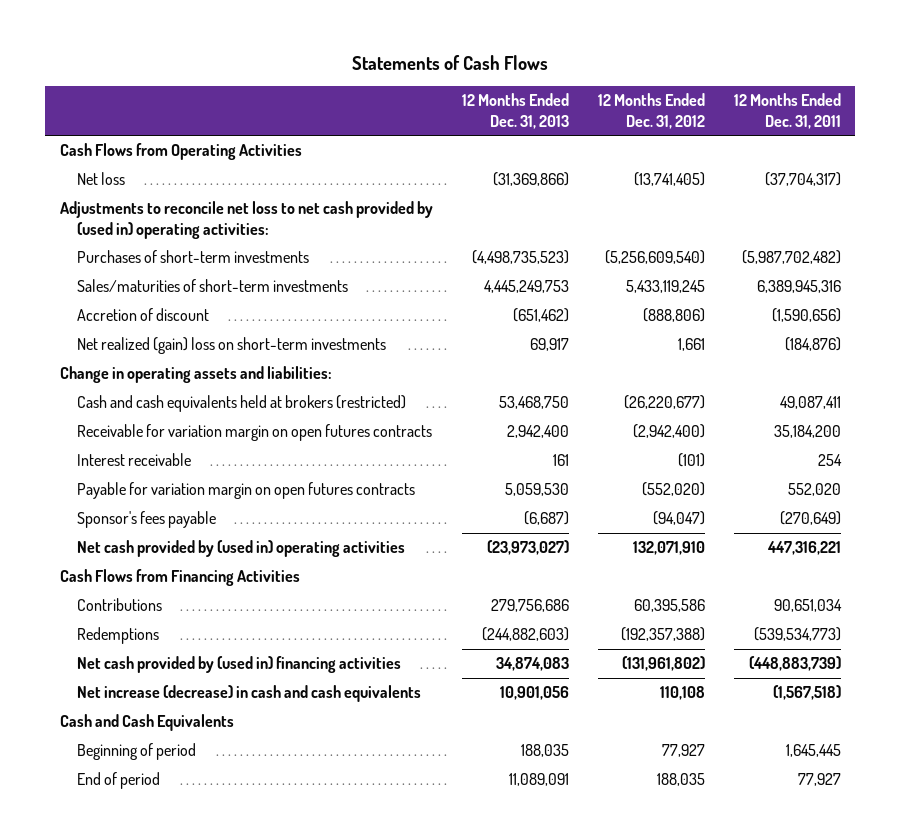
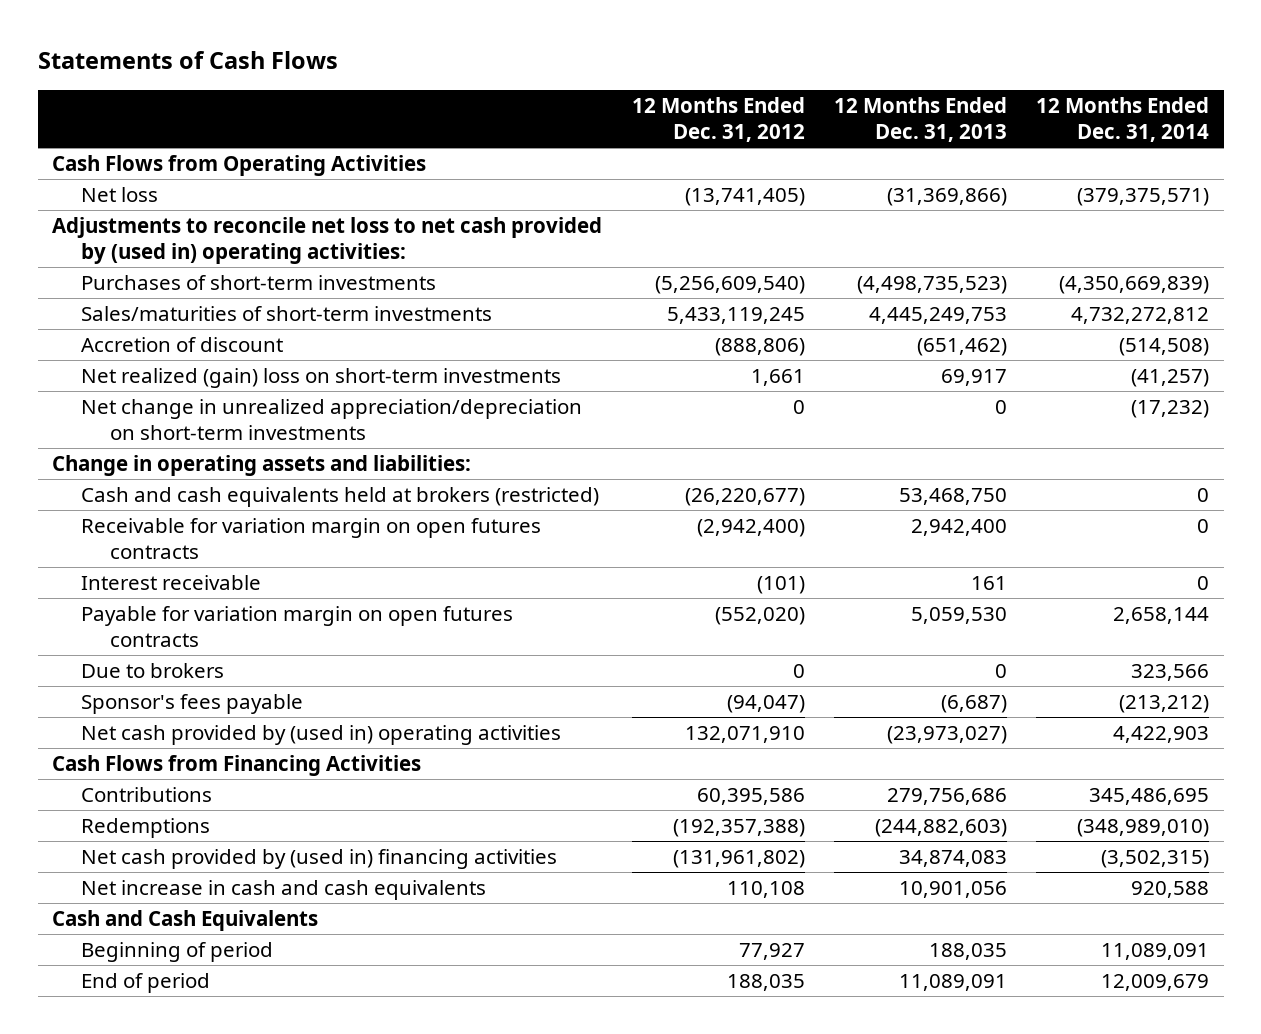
[733,93,841,129] 12 Months Ended Dec. 31, 2011 -> none
none -> [1036,96,1210,142] 12 Months Ended Dec. 31, 2014
none -> [81,398,583,441] Net change in unrealized appreciation/depreciation on short-term investments
none -> [81,662,225,678] Due to brokers
[76,685,421,703] Net increase (decrease) in cash and cash equivalents -> [81,879,487,900] Net increase in cash and cash equivalents

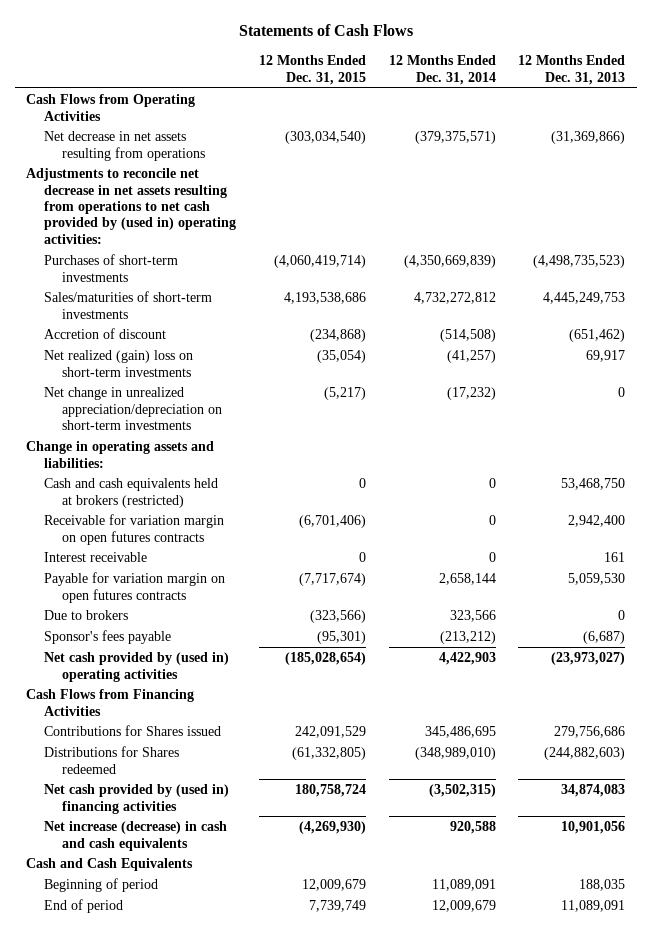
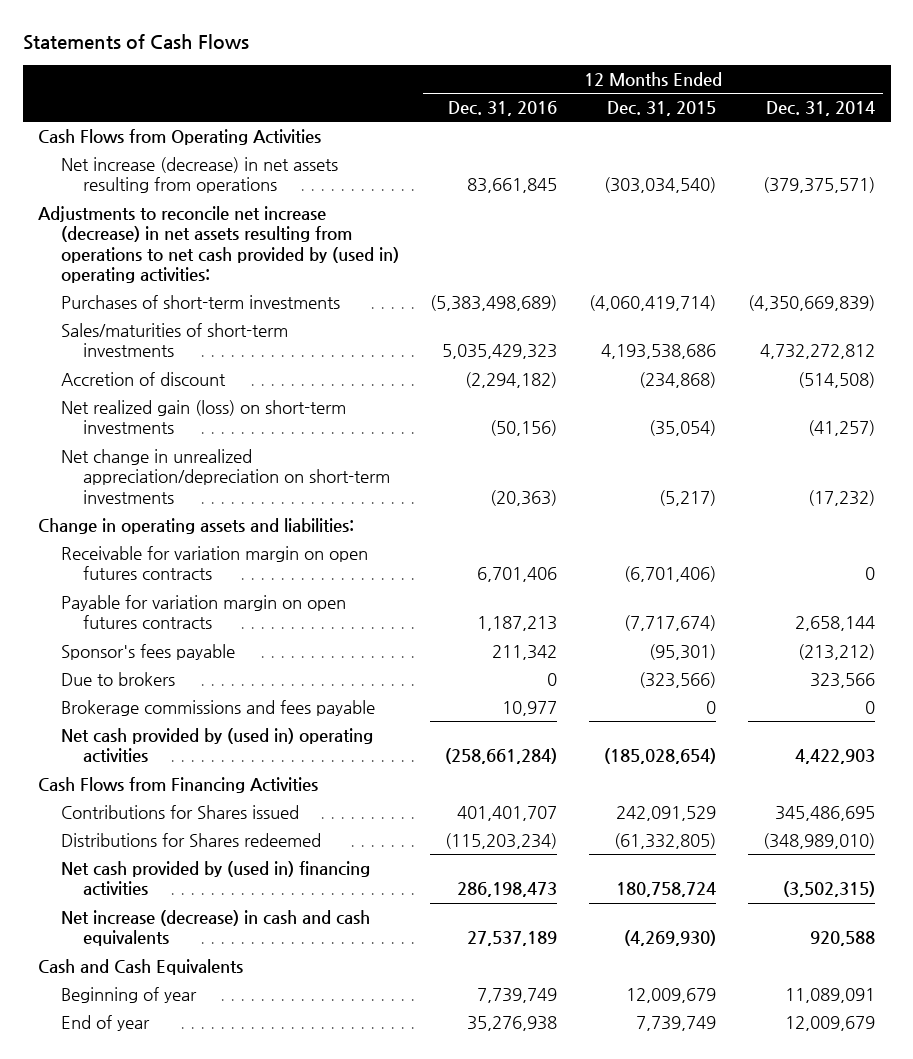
[518,55,626,85] 12 Months Ended Dec. 31, 2013 -> none
none -> [448,101,558,117] Dec. 31, 2016
[43,131,205,161] Net decrease in net assets resulting from operations -> [60,156,338,194] Net increase (decrease) in net assets resulting from operations
[26,168,236,244] Adjustments to reconcile net decrease in net assets resulting from operations to net cash provided by (used in) operating activities: -> [38,205,399,283] Adjustments to reconcile net increase (decrease) in net assets resulting from operations to net cash provided by (used in) operating activities:
[43,350,193,377] Net realized (gain) loss on short-term investments -> [60,399,346,435] Net realized gain (loss) on short-term investments
[43,478,218,508] Cash and cash equivalents held at brokers (restricted) -> none
[43,552,147,563] Interest receivable -> none
[43,610,128,621] Due to brokers -> [60,671,175,686] Due to brokers
none -> [60,699,375,716] Brokerage commissions and fees payable
[43,878,158,893] Beginning of period -> [60,986,197,1003] Beginning of year
[43,899,123,914] End of period -> [60,1014,150,1031] End of year

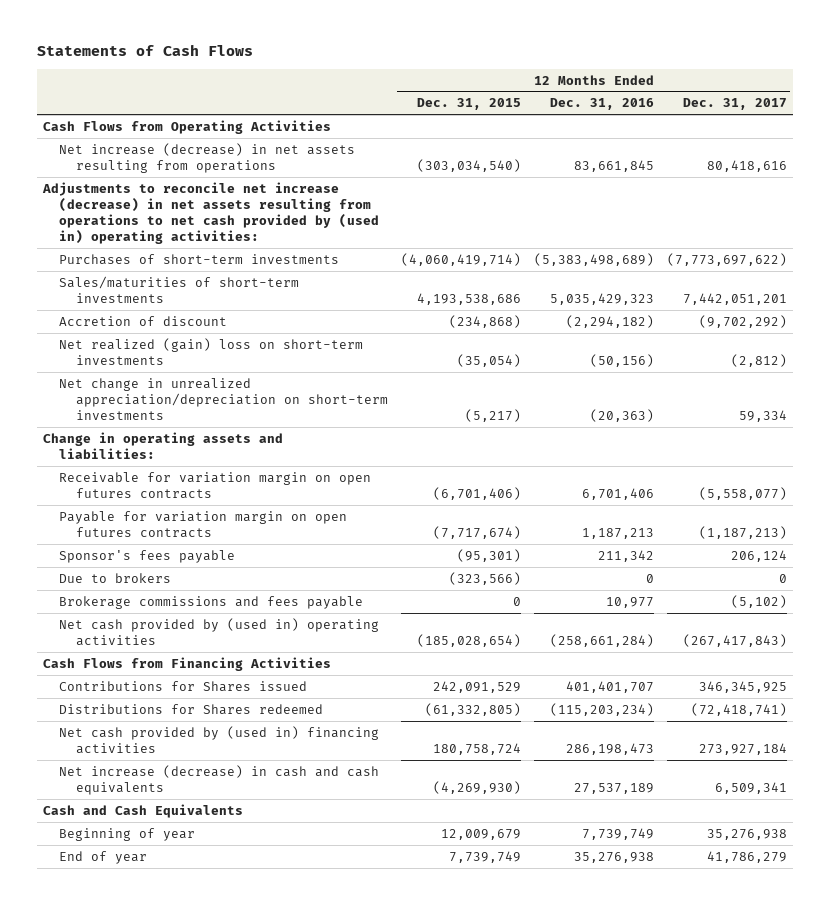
[765,101,875,117] Dec. 31, 2014 -> none
none -> [682,98,787,111] Dec. 31, 2017
[60,399,346,435] Net realized gain (loss) on short-term investments -> [59,337,364,365] Net realized (gain) loss on short-term investments

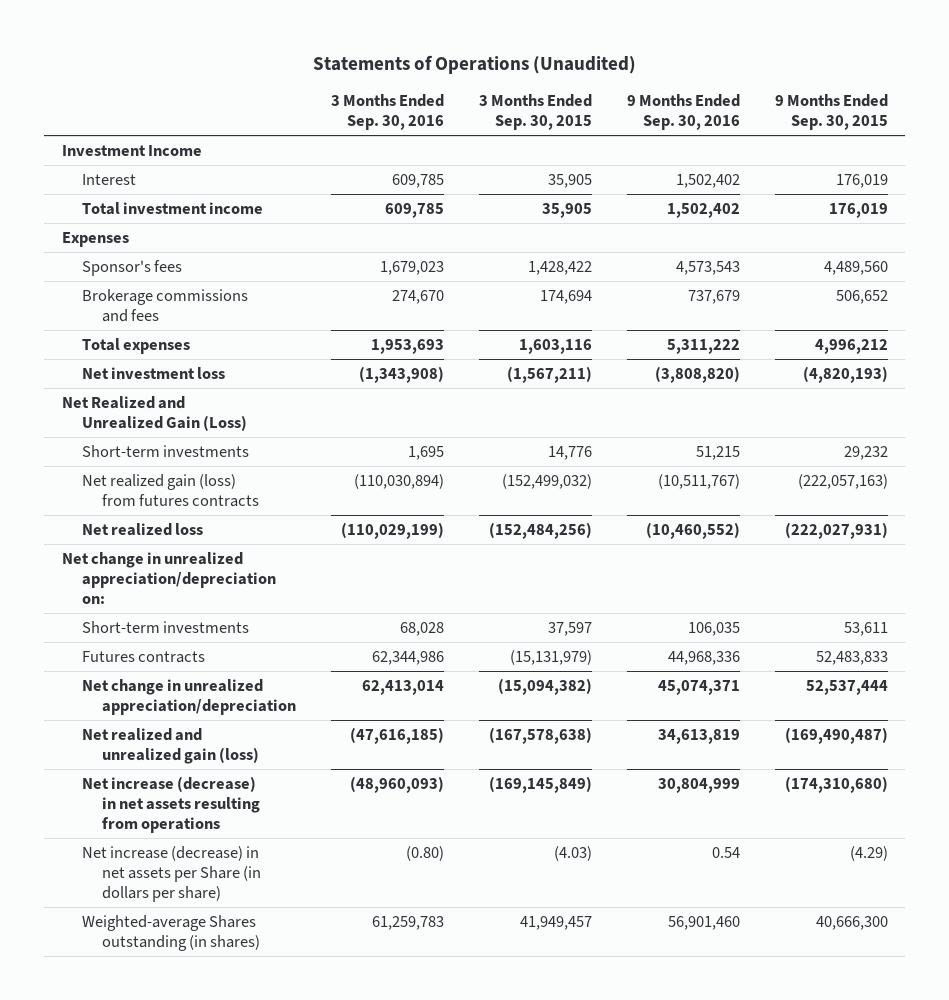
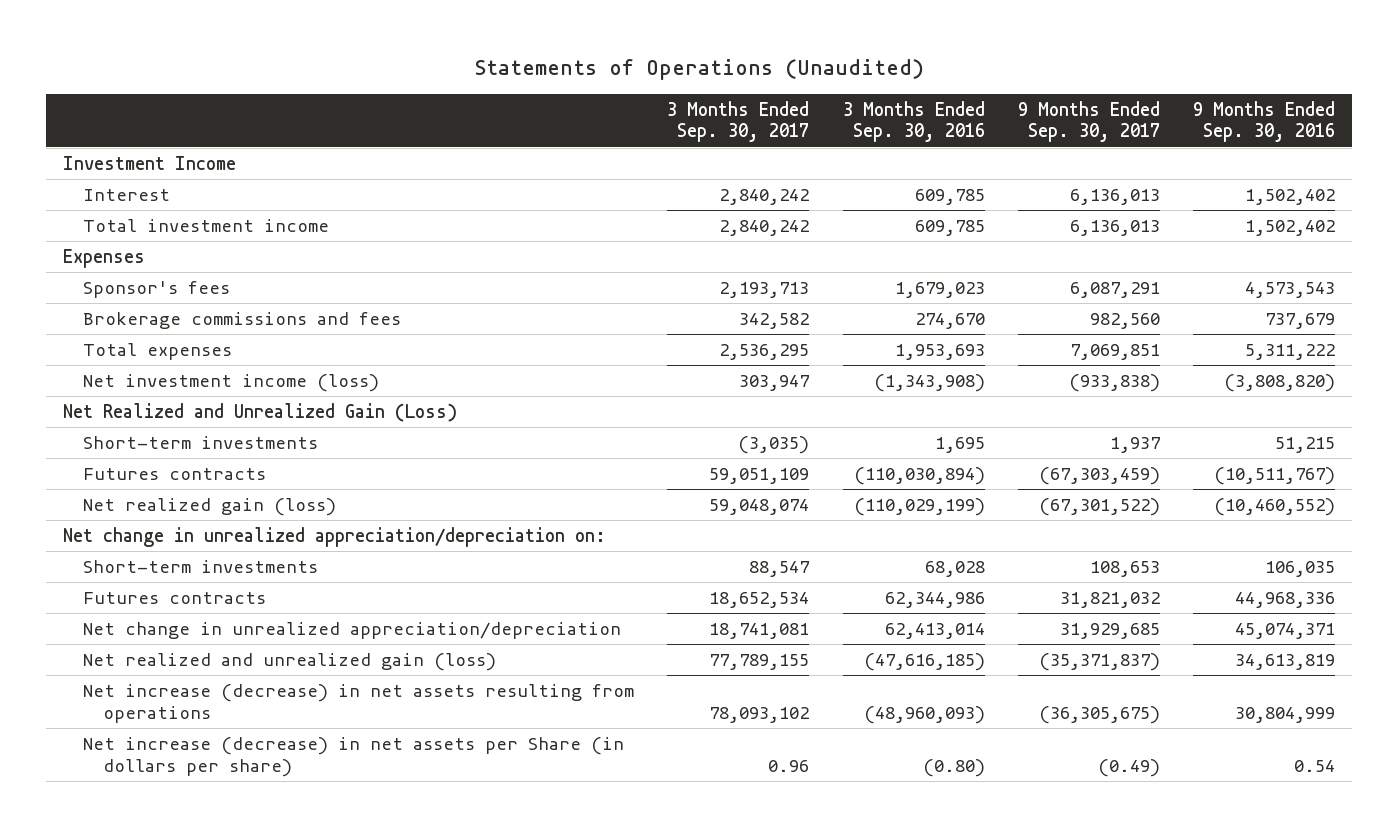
[478,94,592,131] 3 Months Ended Sep. 30, 2015 -> none
[774,94,888,131] 9 Months Ended Sep. 30, 2015 -> none
none -> [667,100,810,143] 3 Months Ended Sep. 30, 2017
none -> [1018,100,1161,143] 9 Months Ended Sep. 30, 2017
[81,367,225,380] Net investment loss -> [83,374,380,393] Net investment income (loss)
[81,474,259,507] Net realized gain (loss) from futures contracts -> [83,468,267,481] Futures contracts
[81,523,203,537] Net realized loss -> [83,498,337,517] Net realized gain (loss)
[81,915,260,951] Weighted-average Shares outstanding (in shares) -> none

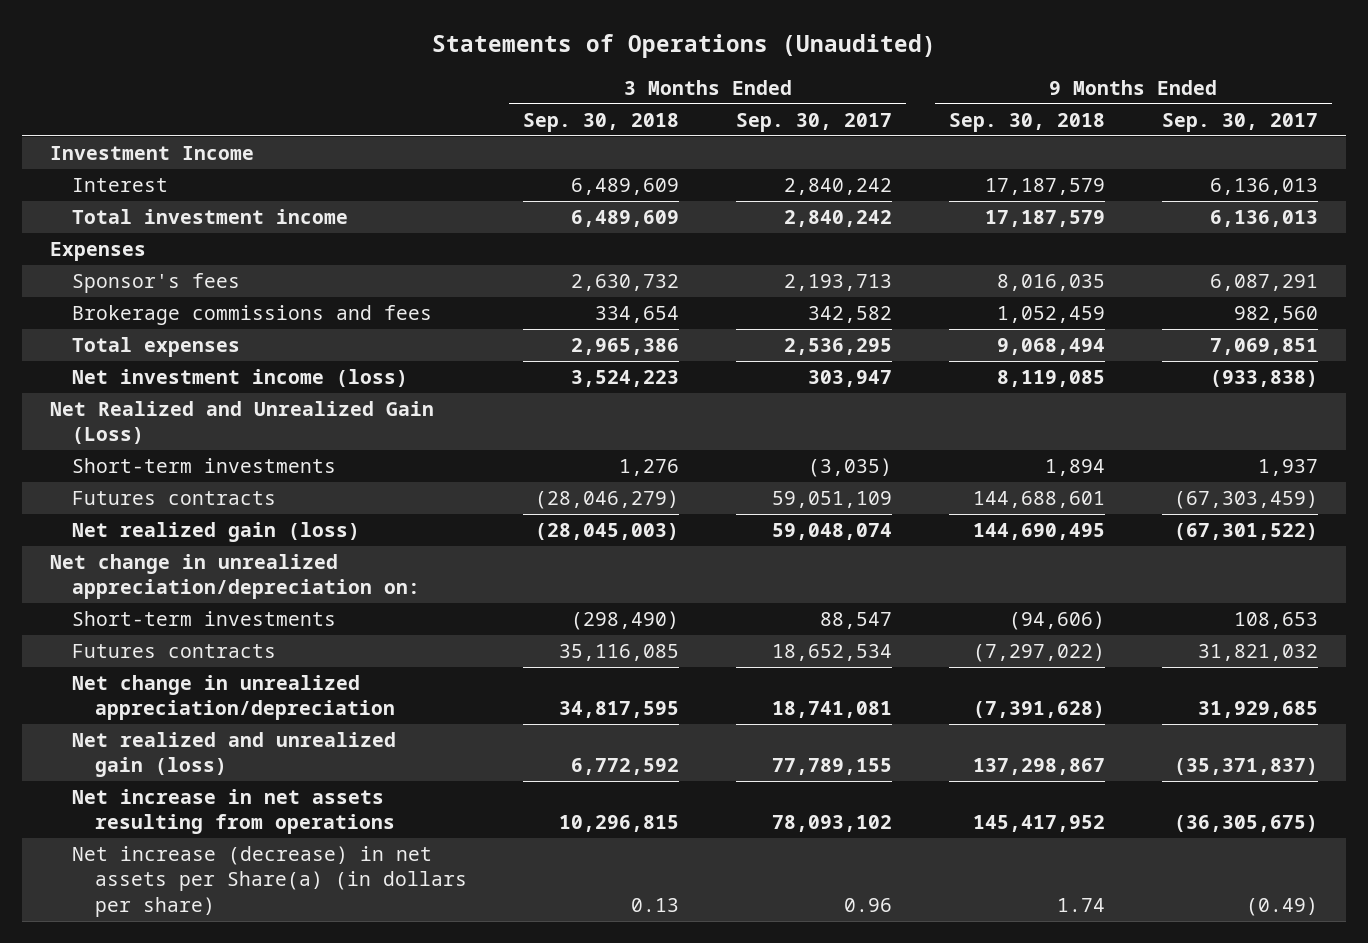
[842,100,985,143] 3 Months Ended Sep. 30, 2016 -> none
[1193,100,1336,143] 9 Months Ended Sep. 30, 2016 -> none
none -> [523,112,680,132] Sep. 30, 2018
none -> [948,112,1105,132] Sep. 30, 2018
[83,684,635,723] Net increase (decrease) in net assets resulting from operations -> [72,789,395,835] Net increase in net assets resulting from operations
[83,737,625,777] Net increase (decrease) in net assets per Share (in dollars per share) -> [72,846,467,917] Net increase (decrease) in net assets per Share(a) (in dollars per share)

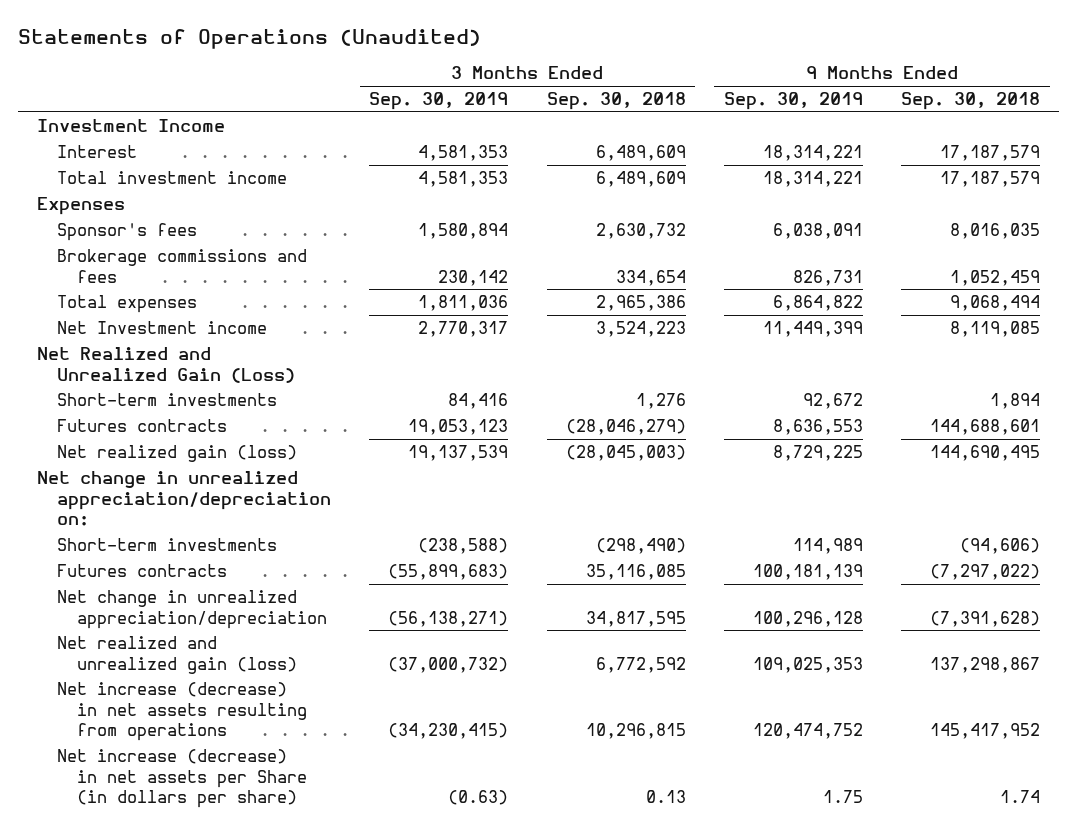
[736,112,893,132] Sep. 30, 2017 -> none
[1161,112,1318,132] Sep. 30, 2017 -> none
none -> [369,92,509,111] Sep. 30, 2019
none -> [723,92,863,111] Sep. 30, 2019
[72,369,409,388] Net investment income (loss) -> [57,321,268,335] Net Investment income
[72,789,395,835] Net increase in net assets resulting from operations -> [57,682,307,742] Net increase (decrease) in net assets resulting from operations
[72,846,467,917] Net increase (decrease) in net assets per Share(a) (in dollars per share) -> [57,749,307,809] Net increase (decrease) in net assets per Share (in dollars per share)

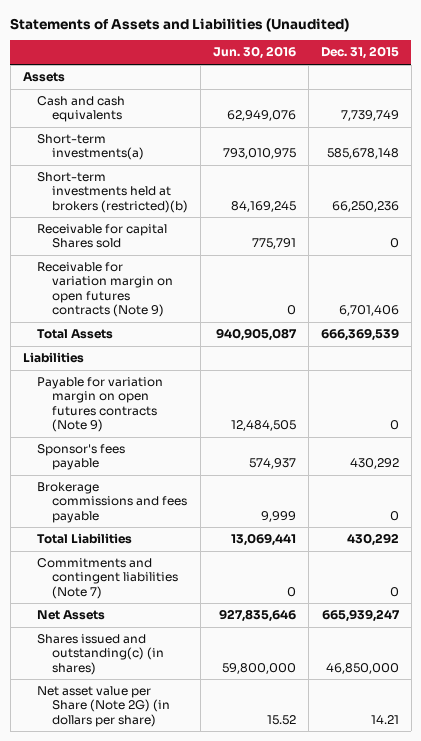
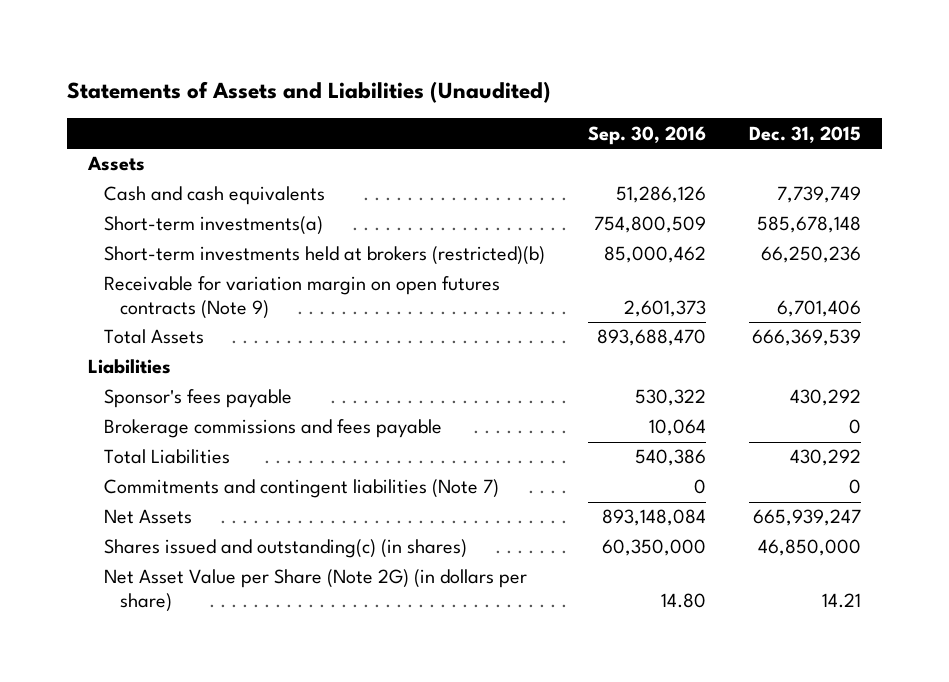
[212,46,296,60] Jun. 30, 2016 -> none
none -> [587,125,706,145] Sep. 30, 2016
[37,224,168,249] Receivable for capital Shares sold -> none
[37,377,164,433] Payable for variation margin on open futures contracts (Note 9) -> none
[37,686,171,727] Net asset value per Share (Note 2G) (in dollars per share) -> [104,569,528,612] Net Asset Value per Share (Note 2G) (in dollars per share)

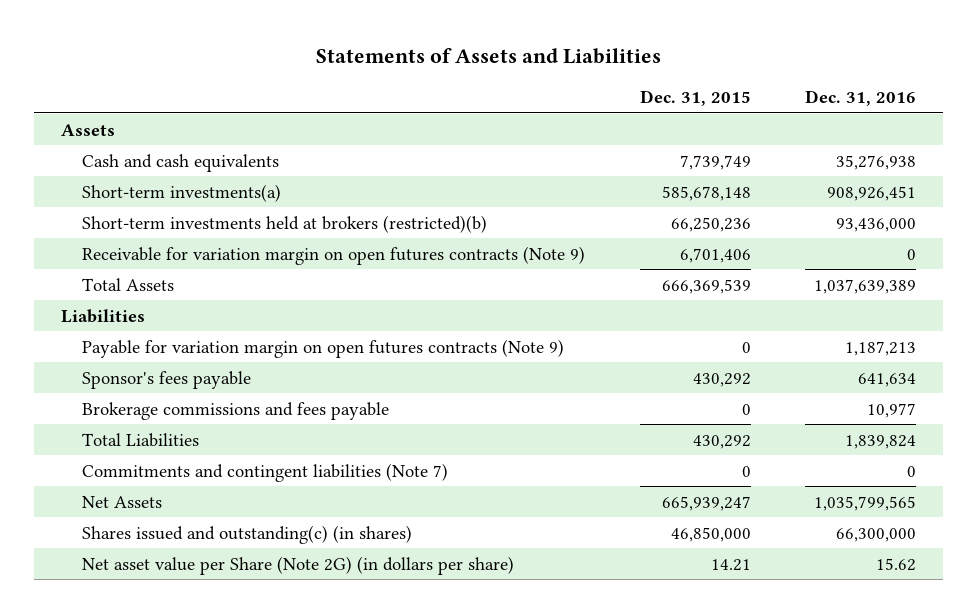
[67,81,552,104] Statements of Assets and Liabilities (Unaudited) -> [315,48,661,65] Statements of Assets and Liabilities
[587,125,706,145] Sep. 30, 2016 -> none
none -> [805,90,917,107] Dec. 31, 2016
none -> [82,338,565,358] Payable for variation margin on open futures contracts (Note 9)
[104,569,528,612] Net Asset Value per Share (Note 2G) (in dollars per share) -> [82,555,515,575] Net asset value per Share (Note 2G) (in dollars per share)

